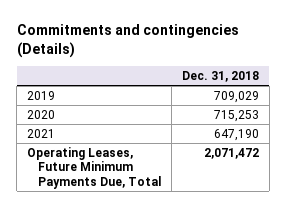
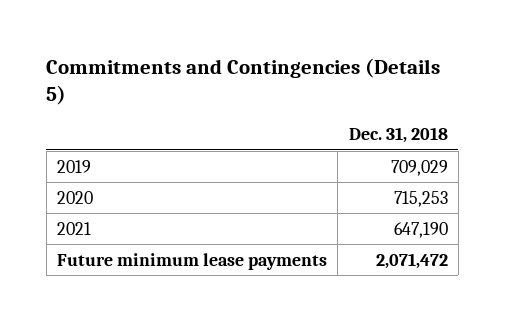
[16,24,239,59] Commitments and contingencies (Details) -> [46,57,441,106] Commitments and Contingencies (Details 5)
[26,146,162,190] Operating Leases, Future Minimum Payments Due, Total -> [56,252,327,270] Future minimum lease payments

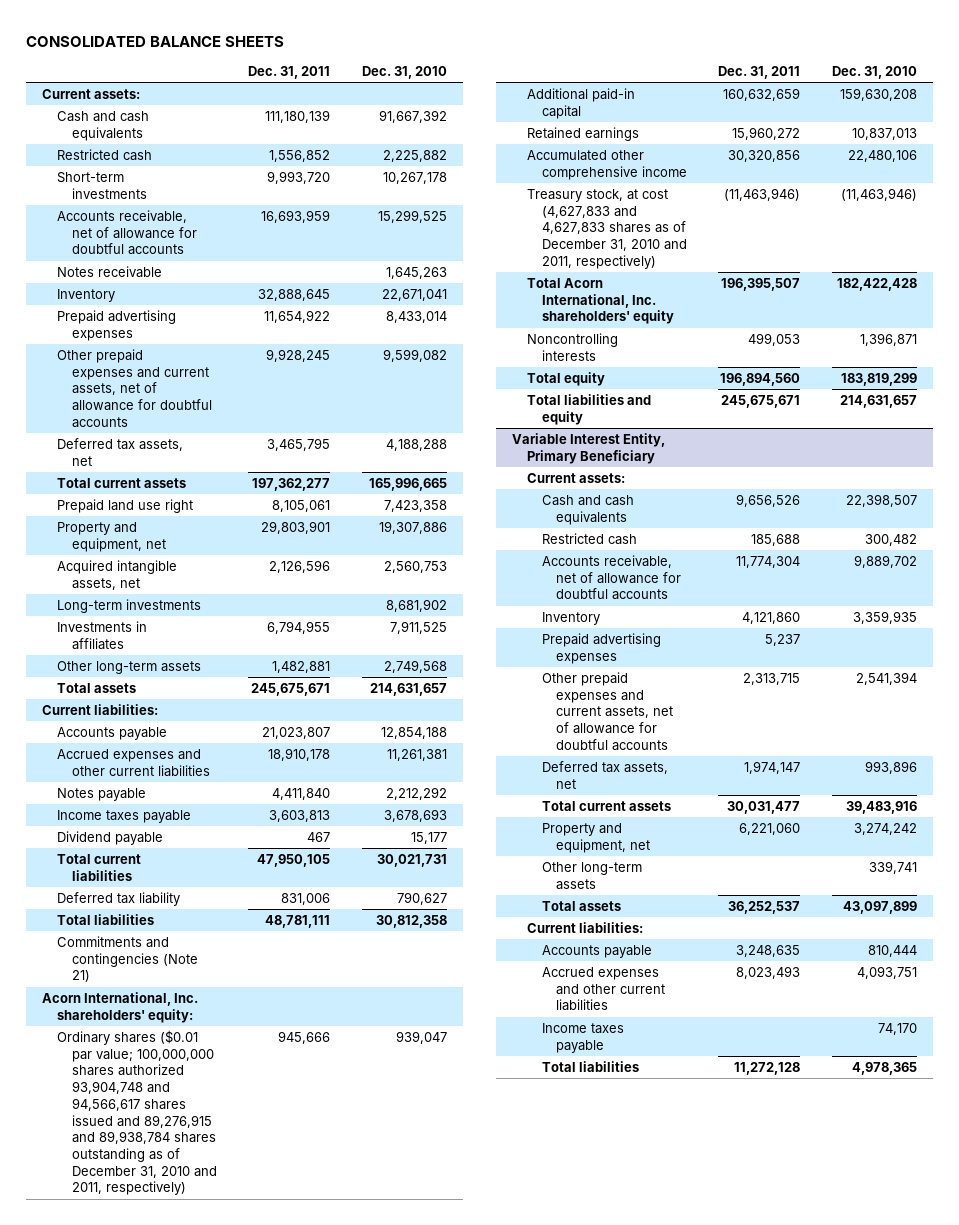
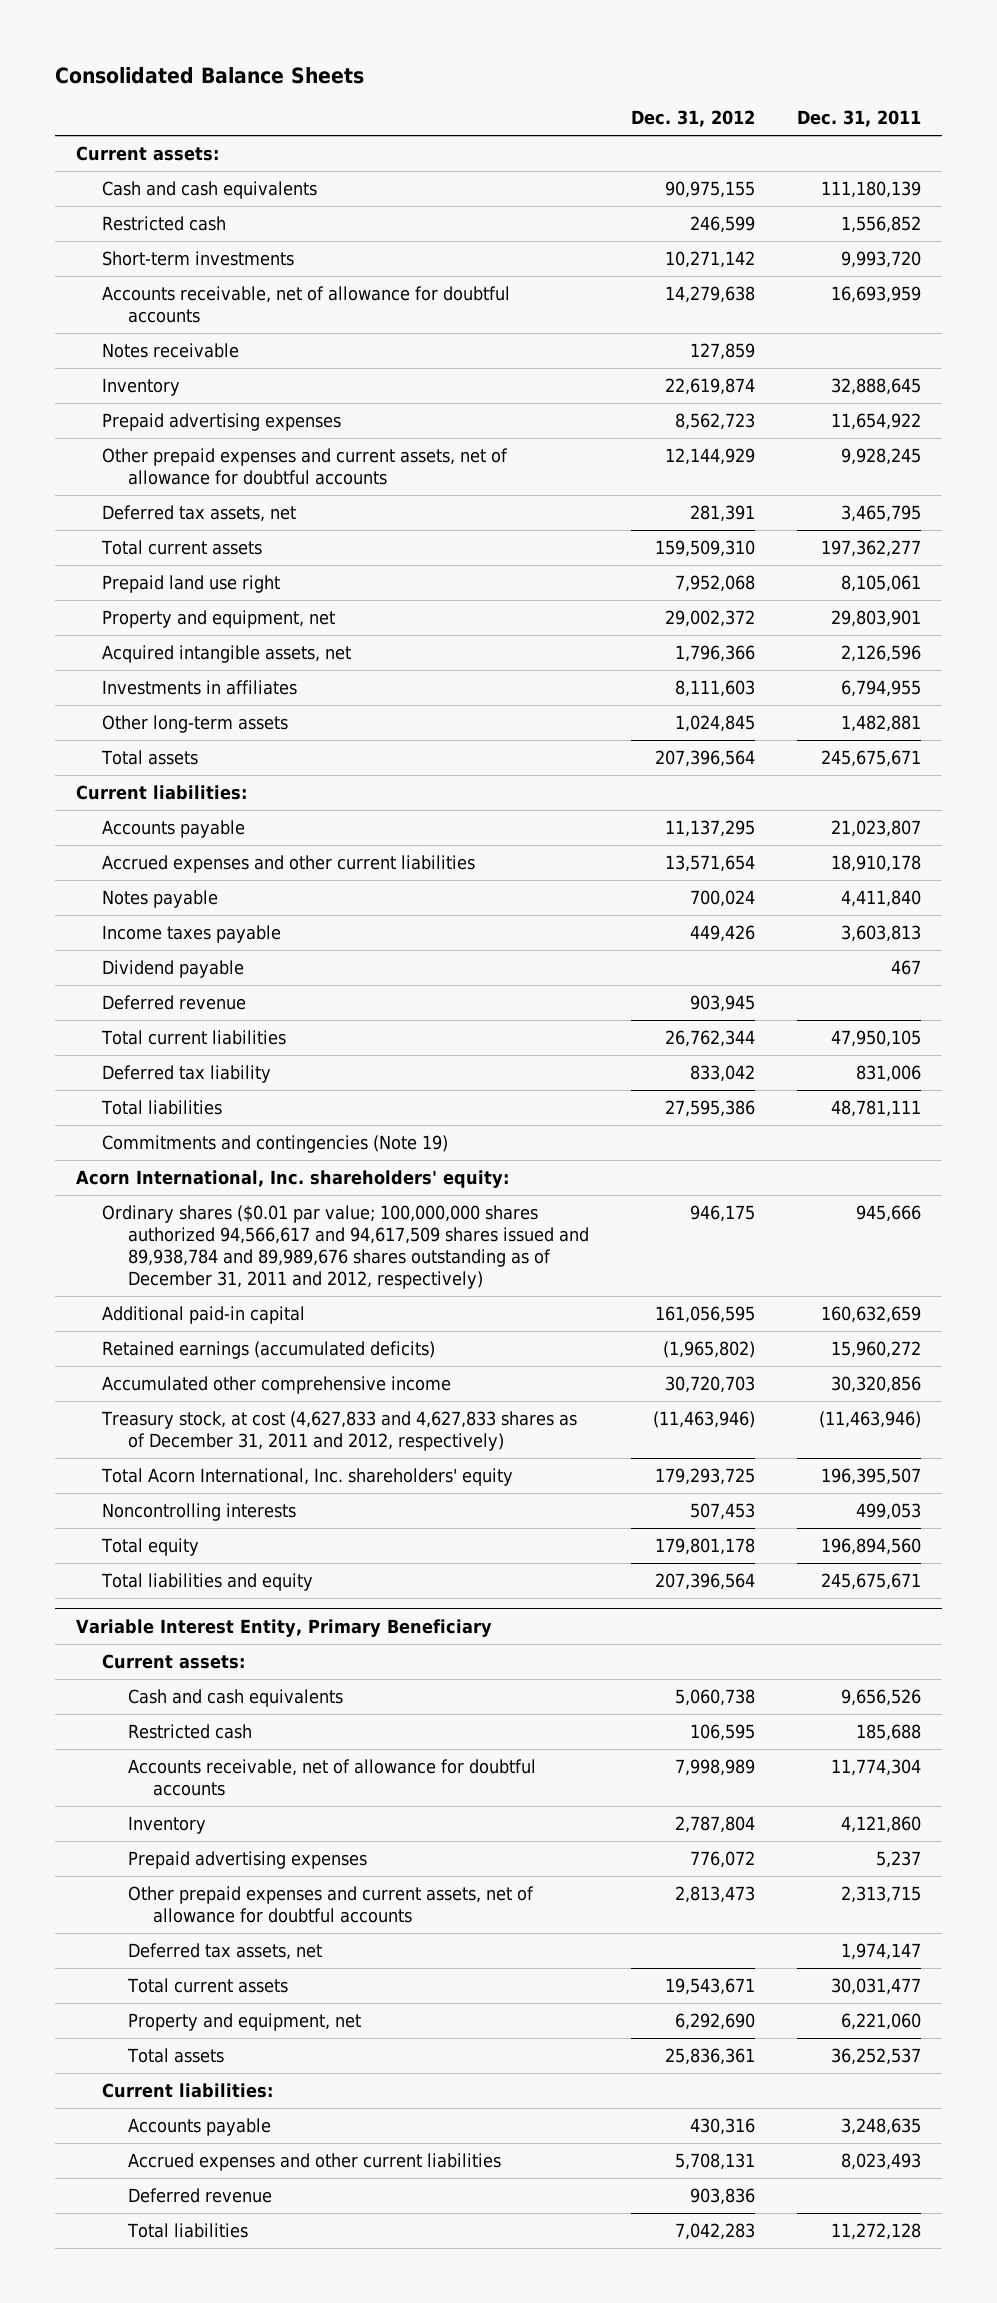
[26,35,285,47] CONSOLIDATED BALANCE SHEETS -> [55,66,365,84] Consolidated Balance Sheets
[362,66,448,80] Dec. 31, 2010 -> none
none -> [630,110,755,128] Dec. 31, 2012
[56,599,201,614] Long-term investments -> none
none -> [101,994,246,1010] Deferred revenue
[56,936,198,983] Commitments and contingencies (Note 21) -> [101,1134,448,1153] Commitments and contingencies (Note 19)
[56,1030,217,1196] Ordinary shares ($0.01 par value; 100,000,000 shares authorized 93,904,748 and 94,566,617 shares issued and 89,276,915 and 89,938,784 shares outstanding as of December 31, 2010 and 2011, respectively) -> [101,1204,589,1289] Ordinary shares ($0.01 par value; 100,000,000 shares authorized 94,566,617 and 94,617,509 shares issued and 89,938,784 and 89,989,676 shares outstanding as of December 31, 2011 and 2012, respectively)
[526,127,639,142] Retained earnings -> [101,1340,435,1359] Retained earnings (accumulated deficits)
[526,189,687,269] Treasury stock, at cost (4,627,833 and 4,627,833 shares as of December 31, 2010 and 2011, respectively) -> [100,1410,577,1451] Treasury stock, at cost (4,627,833 and 4,627,833 shares as of December 31, 2011 and 2012, respectively)
[541,862,642,890] Other long-term assets -> none
[541,1023,624,1053] Income taxes payable -> none
none -> [127,2187,272,2203] Deferred revenue

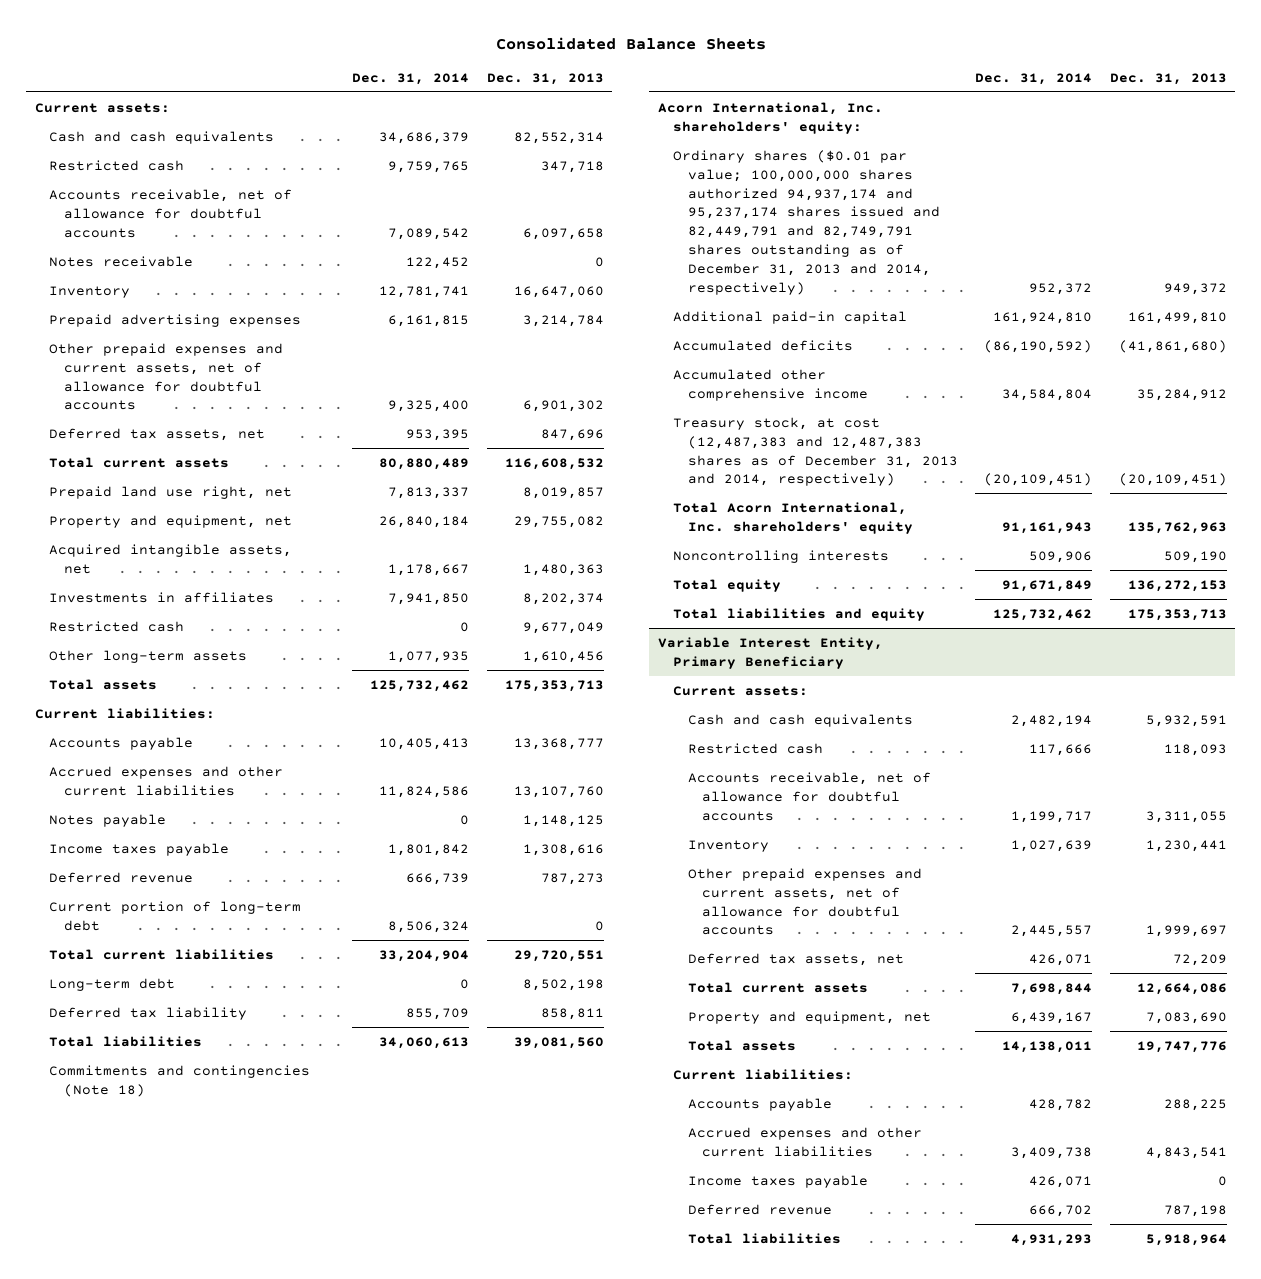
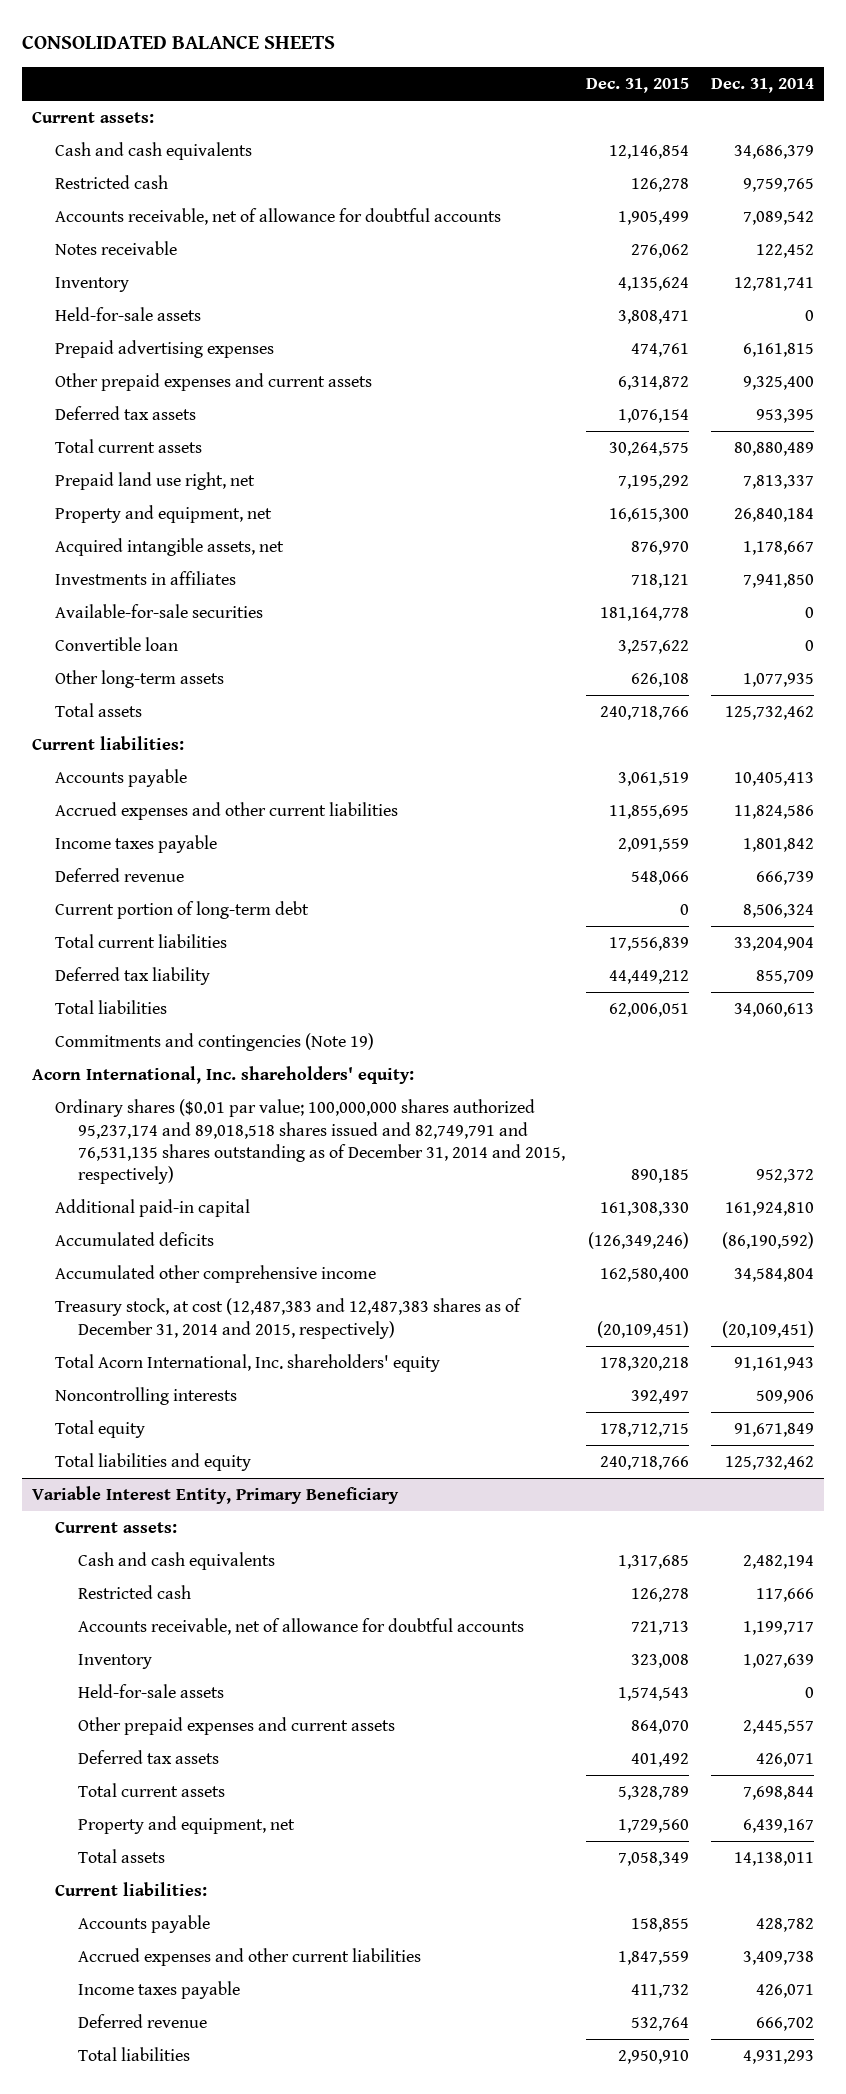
[495,36,766,50] Consolidated Balance Sheets -> [21,36,335,50] CONSOLIDATED BALANCE SHEETS
[486,72,604,85] Dec. 31, 2013 -> none
none -> [586,78,690,94] Dec. 31, 2015
none -> [55,307,202,322] Held-for-sale assets
[49,342,284,411] Other prepaid expenses and current assets, net of allowance for doubtful accounts -> [55,373,373,392] Other prepaid expenses and current assets
[49,427,266,441] Deferred tax assets, net -> [55,406,197,421] Deferred tax assets
[49,620,185,632] Restricted cash -> none
none -> [55,604,264,619] Available-for-sale securities
none -> [55,637,179,652] Convertible loan
[49,813,167,827] Notes payable -> none
[49,977,176,991] Long-term debt -> none
[49,1064,311,1097] Commitments and contingencies (Note 18) -> [55,1033,375,1052] Commitments and contingencies (Note 19)
[672,149,940,296] Ordinary shares ($0.01 par value; 100,000,000 shares authorized 94,937,174 and 95,237,174 shares issued and 82,449,791 and 82,749,791 shares outstanding as of December 31, 2013 and 2014, respectively) -> [55,1099,566,1185] Ordinary shares ($0.01 par value; 100,000,000 shares authorized 95,237,174 and 89,018,518 shares issued and 82,749,791 and 76,531,135 shares outstanding as of December 31, 2014 and 2015, respectively)
[672,416,958,487] Treasury stock, at cost (12,487,383 and 12,487,383 shares as of December 31, 2013 and 2014, respectively) -> [55,1298,523,1339] Treasury stock, at cost (12,487,383 and 12,487,383 shares as of December 31, 2014 and 2015, respectively)
none -> [78,1684,225,1699] Held-for-sale assets
[687,867,922,936] Other prepaid expenses and current assets, net of allowance for doubtful accounts -> [78,1717,396,1736] Other prepaid expenses and current assets
[687,952,904,966] Deferred tax assets, net -> [78,1750,220,1765] Deferred tax assets

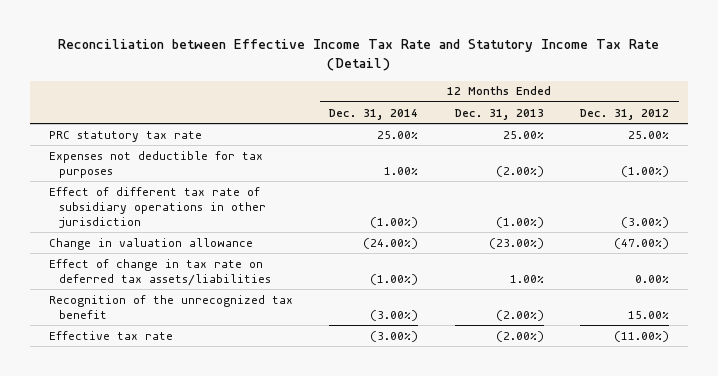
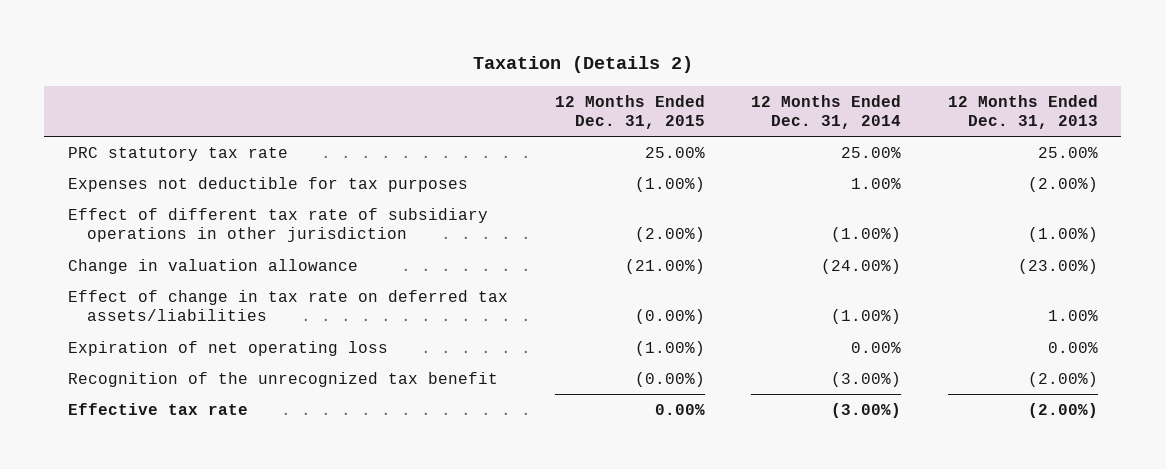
[58,39,660,72] Reconciliation between Effective Income Tax Rate and Statutory Income Tax Rate (Detail) -> [472,56,693,74] Taxation (Details 2)
[580,108,670,120] Dec. 31, 2012 -> none
none -> [554,94,705,129] 12 Months Ended Dec. 31, 2015
none -> [67,340,388,356] Expiration of net operating loss

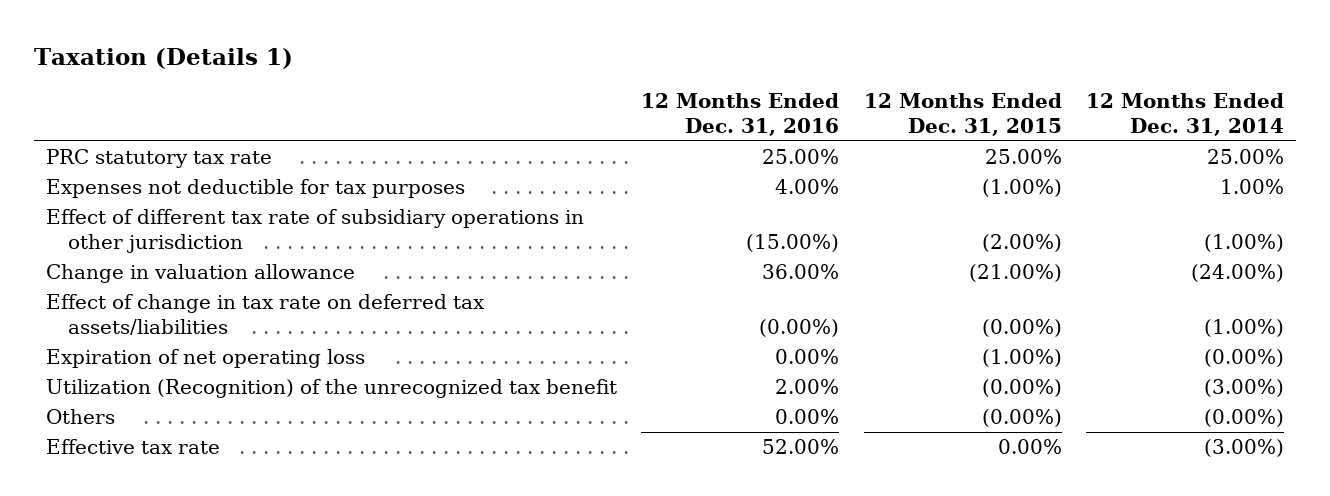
[472,56,693,74] Taxation (Details 2) -> [34,48,294,70] Taxation (Details 1)
[948,94,1099,129] 12 Months Ended Dec. 31, 2013 -> none
none -> [641,92,840,136] 12 Months Ended Dec. 31, 2016
[851,341,902,353] 0.00% -> [1203,349,1284,368] (0.00%)
[67,371,498,387] Recognition of the unrecognized tax benefit -> [46,379,618,399] Utilization (Recognition) of the unrecognized tax benefit
none -> [46,409,116,425] Others

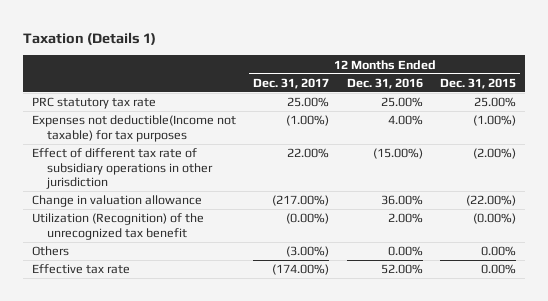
[1085,92,1284,136] 12 Months Ended Dec. 31, 2014 -> none
none -> [253,77,330,89] Dec. 31, 2017
[46,179,466,199] Expenses not deductible for tax purposes -> [32,115,237,142] Expenses not deductible(Income not taxable) for tax purposes
[46,294,486,336] Effect of change in tax rate on deferred tax assets/liabilities -> none
[46,349,366,369] Expiration of net operating loss -> none
[968,264,1062,283] (21.00%) -> [466,195,517,207] (22.00%)
[981,409,1062,428] (0.00%) -> [481,246,517,257] 0.00%

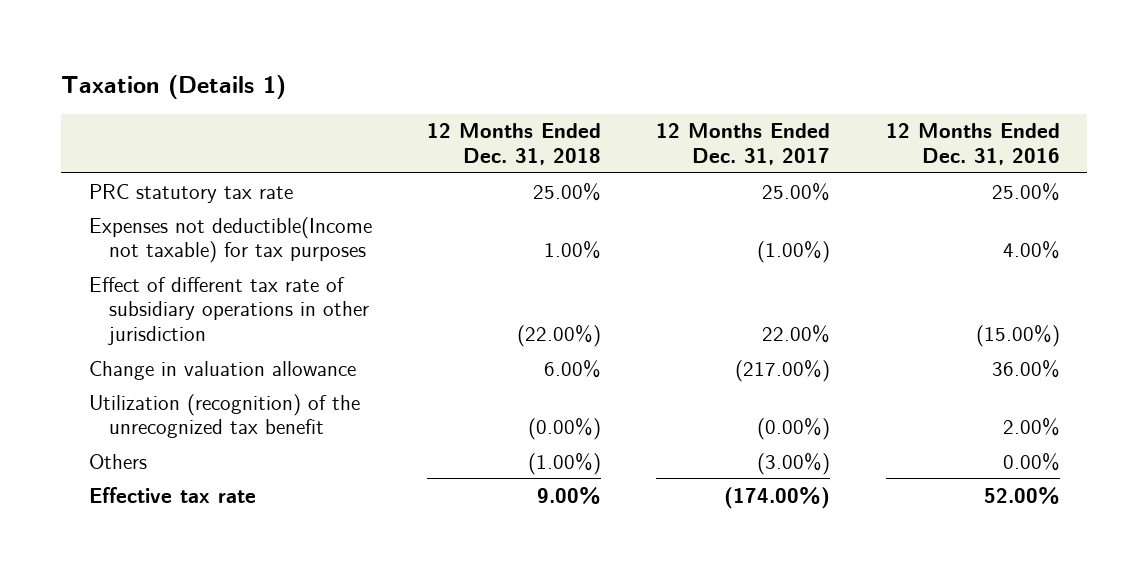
[440,77,517,89] Dec. 31, 2015 -> none
none -> [426,123,601,165] 12 Months Ended Dec. 31, 2018
[32,213,205,240] Utilization (Recognition) of the unrecognized tax benefit -> [88,393,360,439] Utilization (recognition) of the unrecognized tax benefit

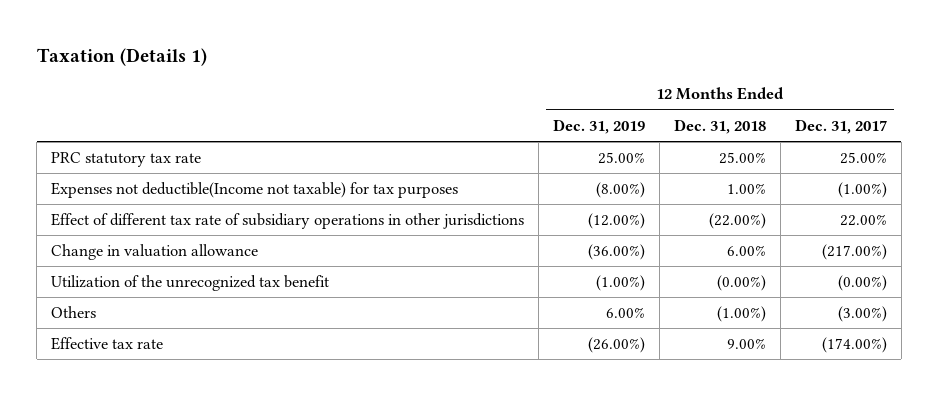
[885,123,1060,165] 12 Months Ended Dec. 31, 2016 -> none
none -> [553,118,646,134] Dec. 31, 2019
[88,276,369,345] Effect of different tax rate of subsidiary operations in other jurisdiction -> [51,212,525,229] Effect of different tax rate of subsidiary operations in other jurisdictions
[88,393,360,439] Utilization (recognition) of the unrecognized tax benefit -> [51,274,330,291] Utilization of the unrecognized tax benefit

